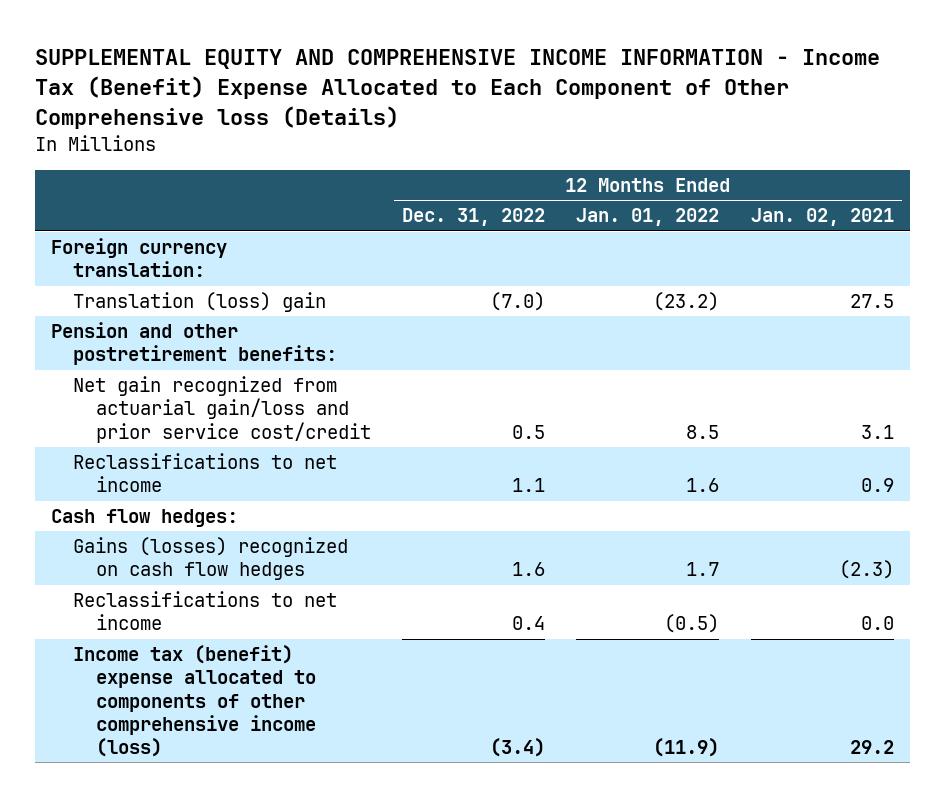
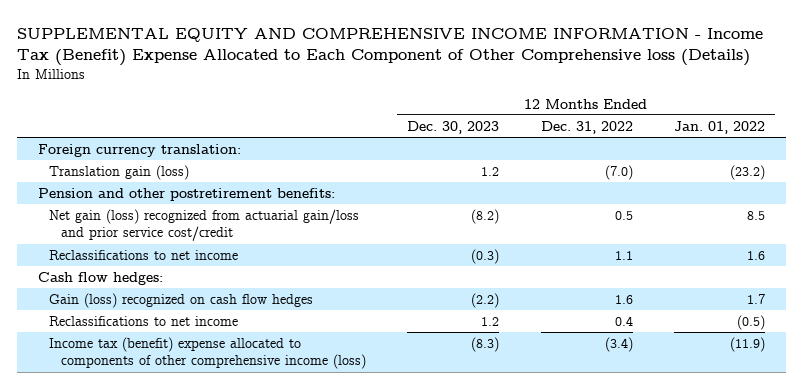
[750,208,894,227] Jan. 02, 2021 -> none
none -> [407,120,500,134] Dec. 30, 2023
[73,292,327,313] Translation (loss) gain -> [49,164,190,180] Translation gain (loss)
[73,376,371,443] Net gain recognized from actuarial gain/loss and prior service cost/credit -> [49,208,360,242] Net gain (loss) recognized from actuarial gain/loss and prior service cost/credit
[73,537,349,581] Gains (losses) recognized on cash flow hedges -> [49,292,314,308] Gain (loss) recognized on cash flow hedges

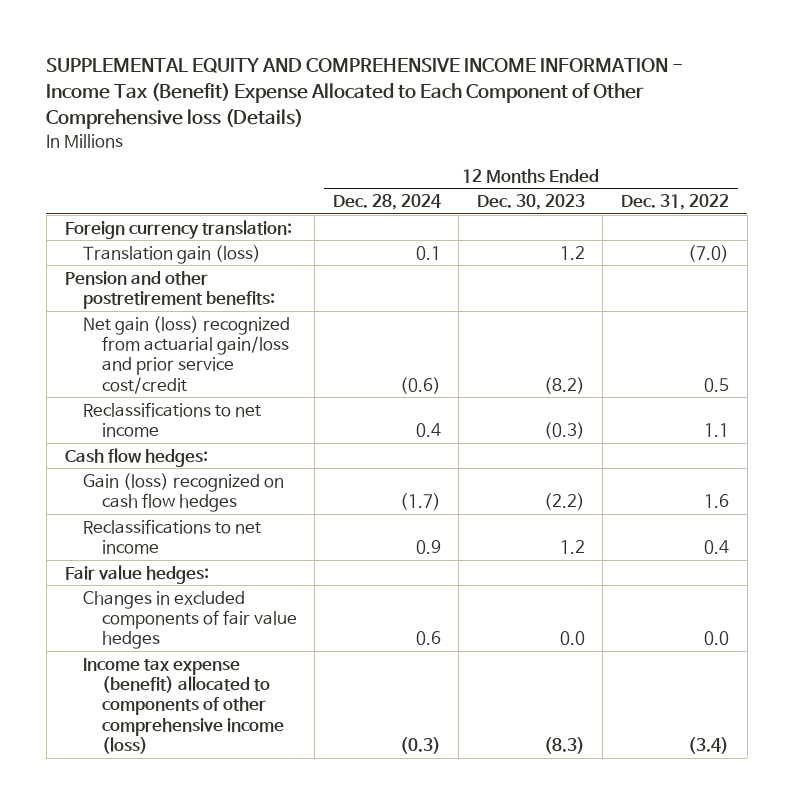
[674,120,766,134] Jan. 01, 2022 -> none
none -> [332,194,441,211] Dec. 28, 2024
none -> [64,564,209,584] Fair value hedges:
none -> [83,590,297,650] Changes in excluded components of fair value hedges
[49,336,367,370] Income tax (benefit) expense allocated to components of other comprehensive income (loss) -> [83,657,284,754] Income tax expense (benefit) allocated to components of other comprehensive income (loss)

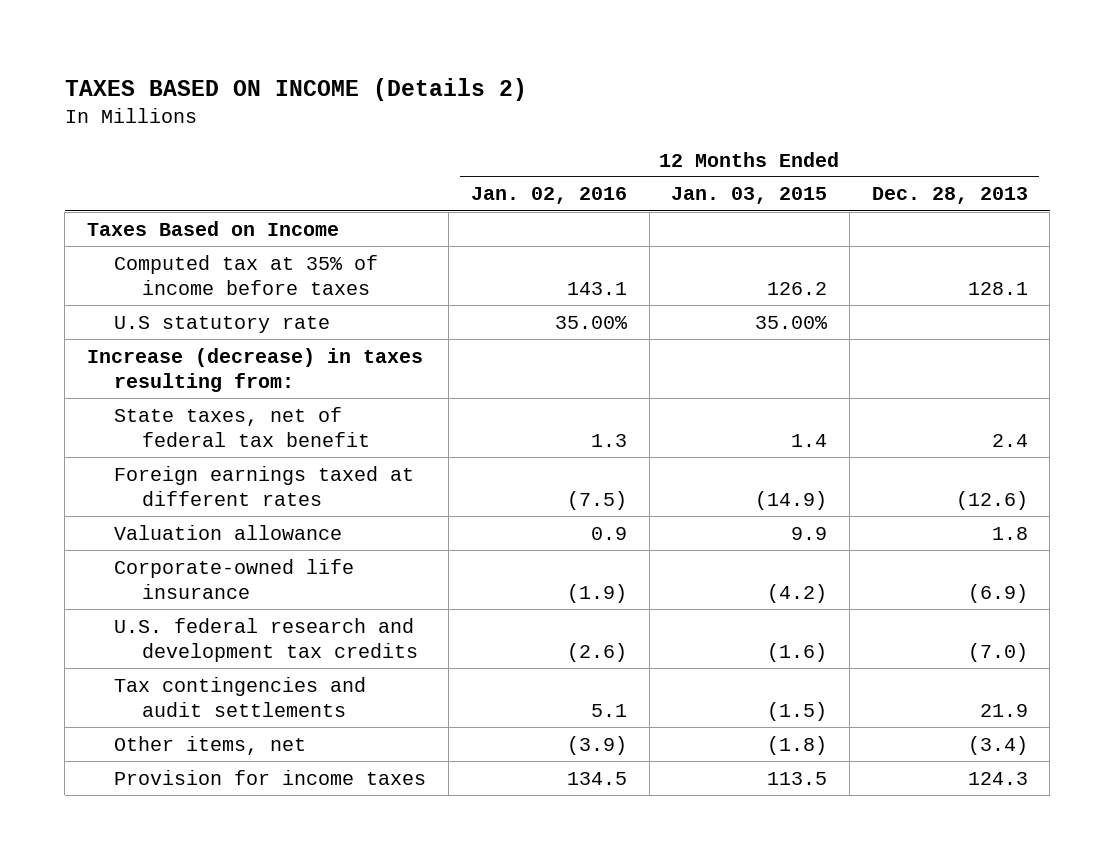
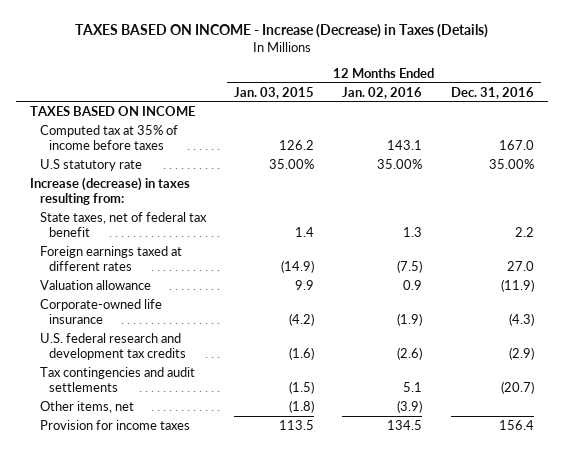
[64,77,527,101] TAXES BASED ON INCOME (Details 2) -> [74,24,488,39] TAXES BASED ON INCOME - Increase (Decrease) in Taxes (Details)
[871,187,1028,205] Dec. 28, 2013 -> none
none -> [450,86,534,99] Dec. 31, 2016
[86,220,339,236] Taxes Based on Income -> [30,105,196,116] TAXES BASED ON INCOME

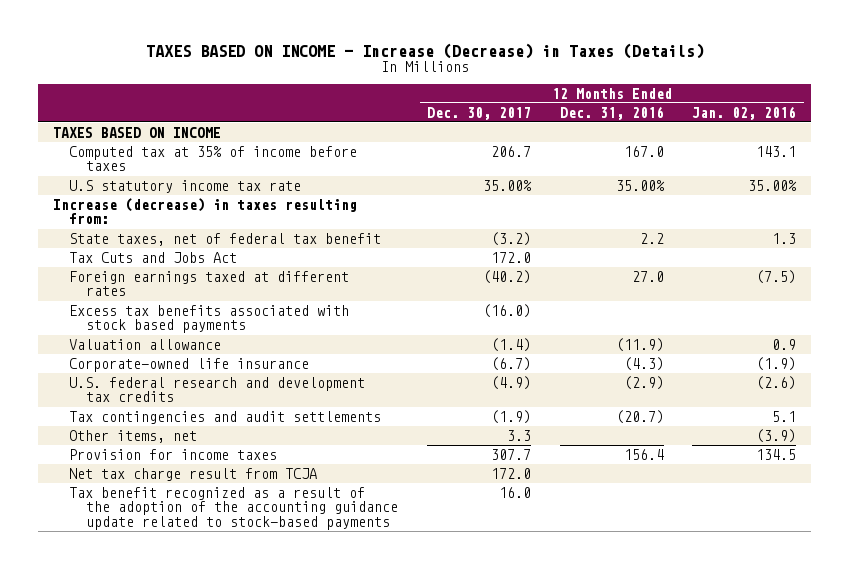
[234,86,315,99] Jan. 03, 2015 -> none
none -> [426,106,531,120] Dec. 30, 2017
[39,158,142,171] U.S statutory rate -> [69,179,302,193] U.S statutory income tax rate
none -> [69,251,238,263] Tax Cuts and Jobs Act
none -> [69,304,350,334] Excess tax benefits associated with stock based payments
none -> [69,467,318,481] Net tax charge result from TCJA
none -> [69,486,398,531] Tax benefit recognized as a result of the adoption of the accounting guidance update related to stock-based payments

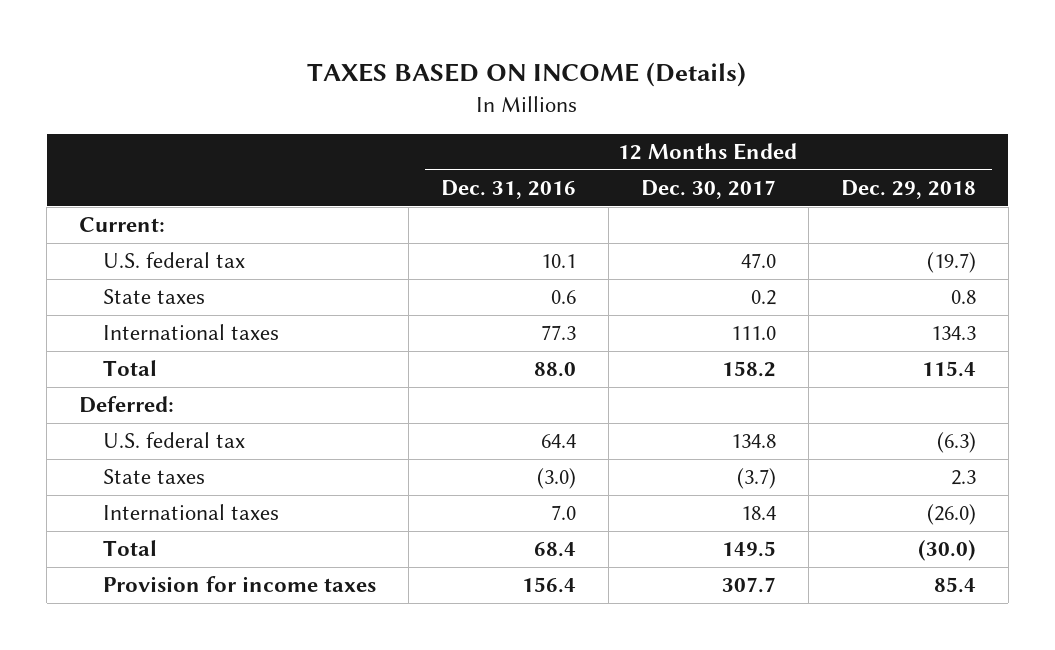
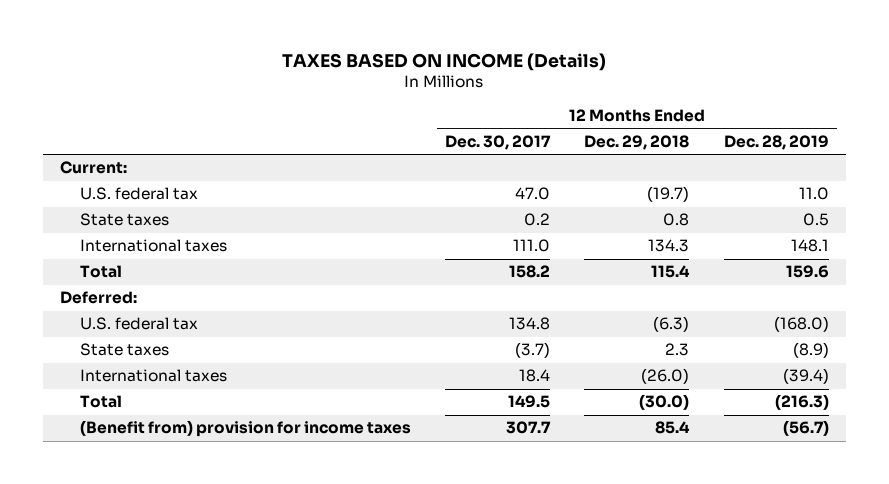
[440,180,576,200] Dec. 31, 2016 -> none
none -> [723,134,829,150] Dec. 28, 2019
[103,576,377,593] Provision for income taxes -> [79,420,411,438] (Benefit from) provision for income taxes

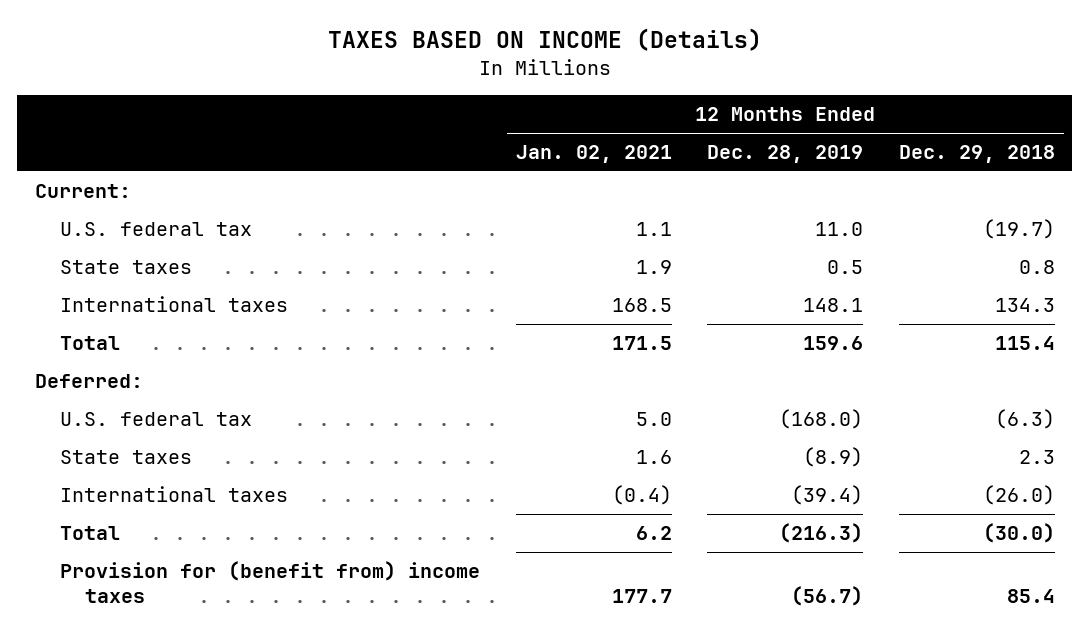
[445,134,552,150] Dec. 30, 2017 -> none
none -> [515,145,672,164] Jan. 02, 2021
[79,420,411,438] (Benefit from) provision for income taxes -> [60,561,481,604] Provision for (benefit from) income taxes

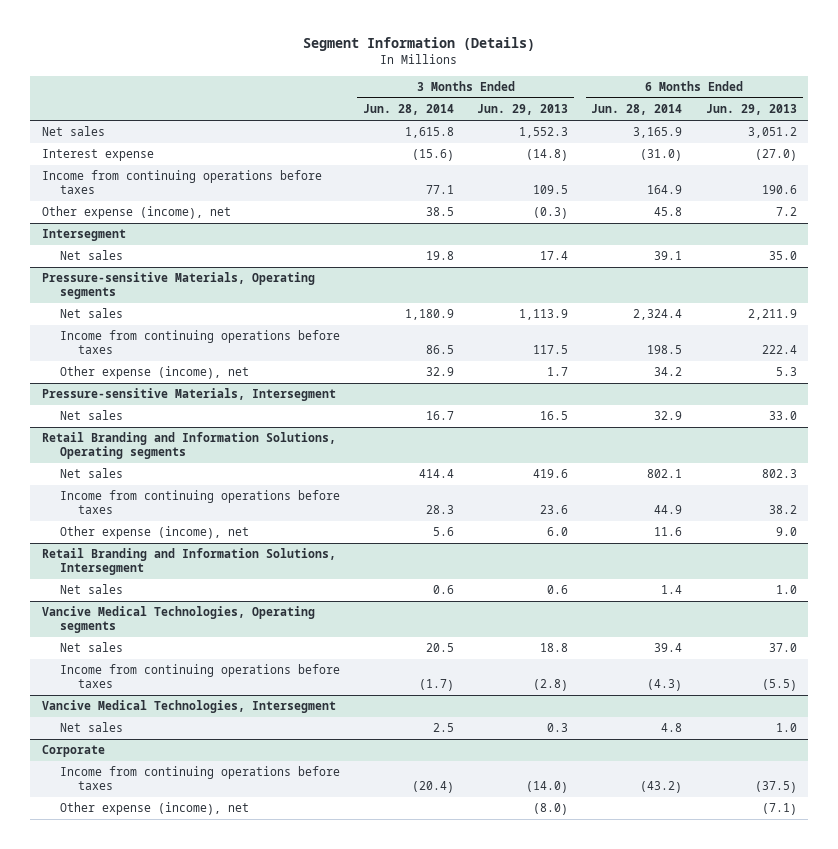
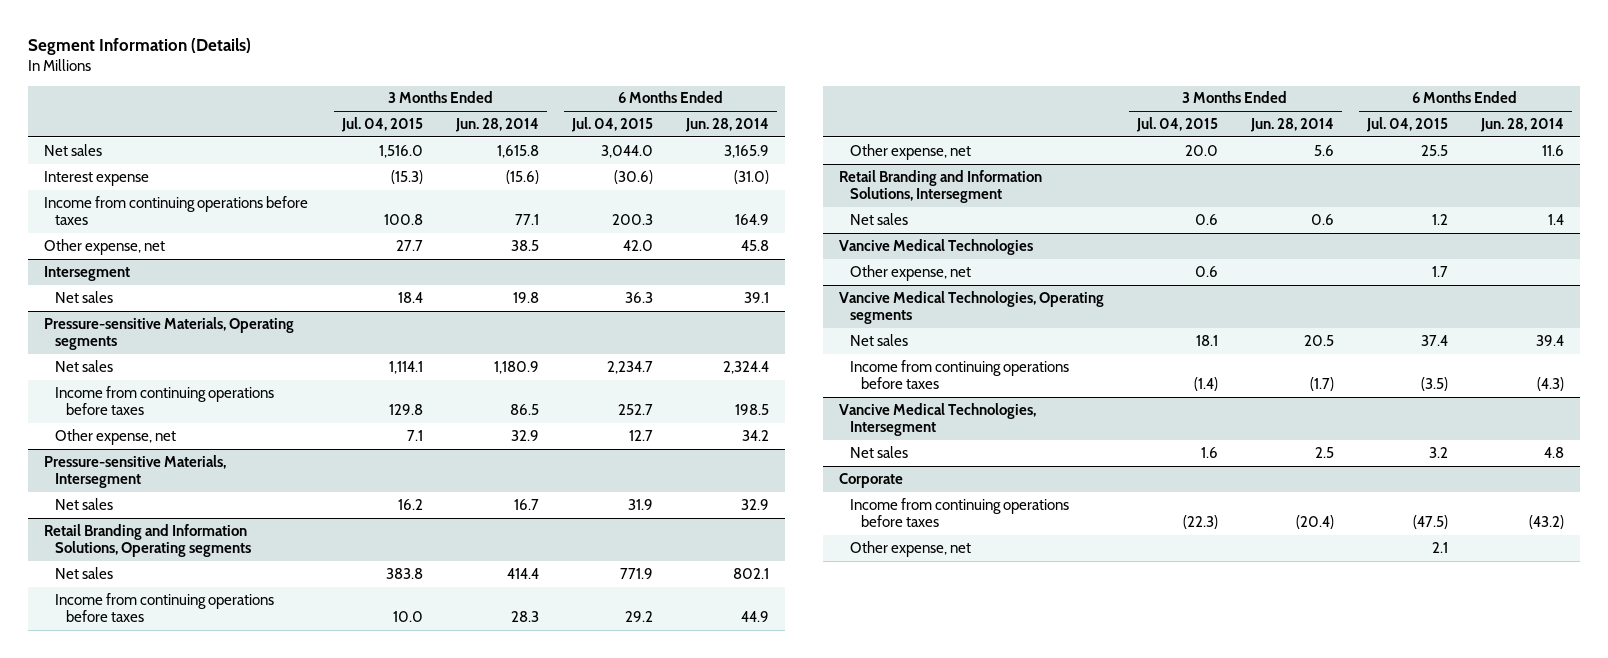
[477,104,569,116] Jun. 29, 2013 -> none
[705,104,797,116] Jun. 29, 2013 -> none
none -> [341,117,424,133] Jul. 04, 2015
none -> [571,117,654,133] Jul. 04, 2015
[41,206,231,220] Other expense (income), net -> [44,238,166,255] Other expense, net
[59,366,249,380] Other expense (income), net -> [55,428,177,445] Other expense, net
[59,526,249,540] Other expense (income), net -> [850,143,972,160] Other expense, net
none -> [838,238,1033,255] Vancive Medical Technologies
none -> [850,264,972,281] Other expense, net
[59,802,249,816] Other expense (income), net -> [850,540,972,557] Other expense, net

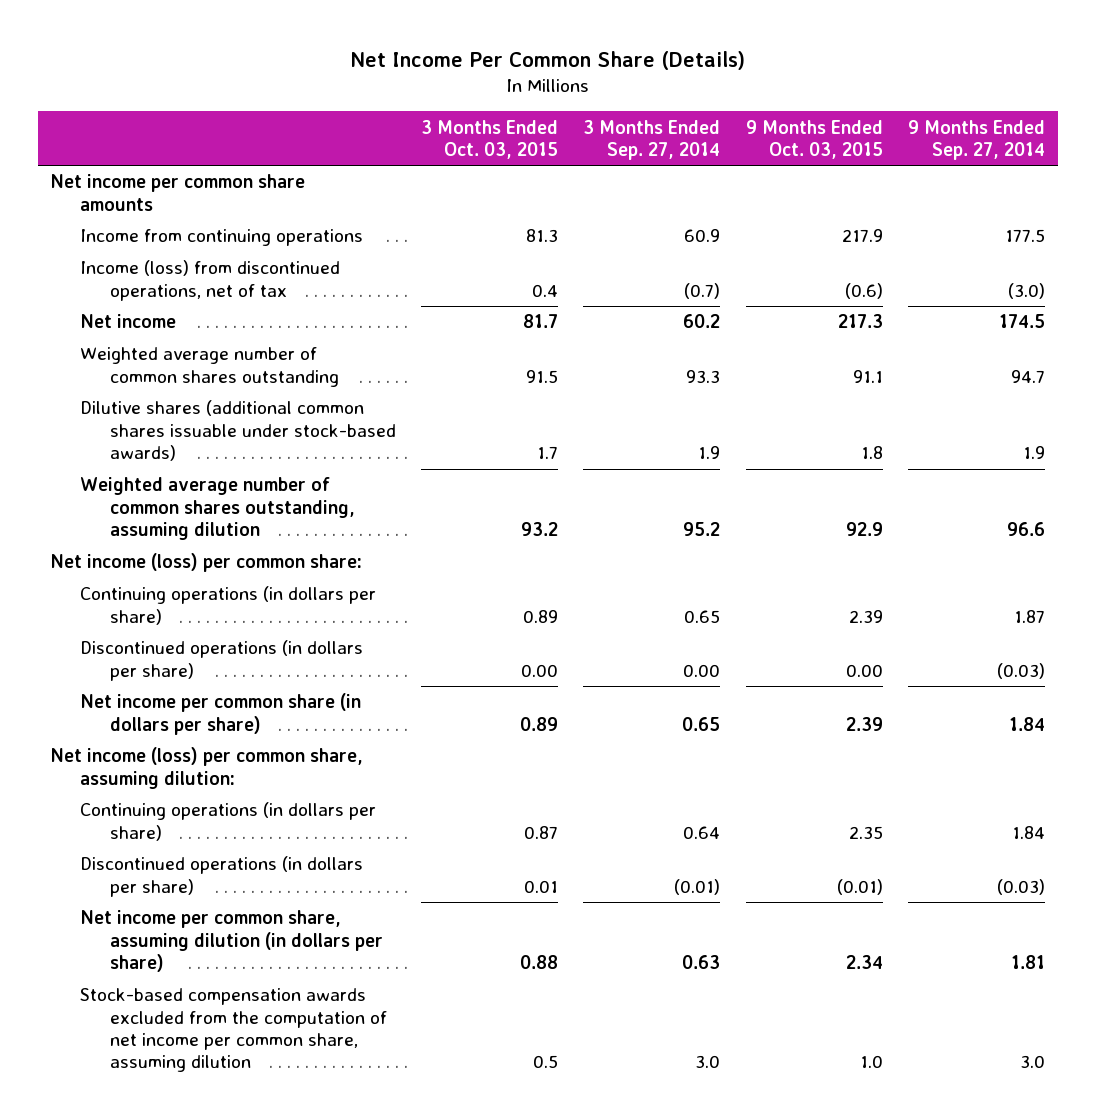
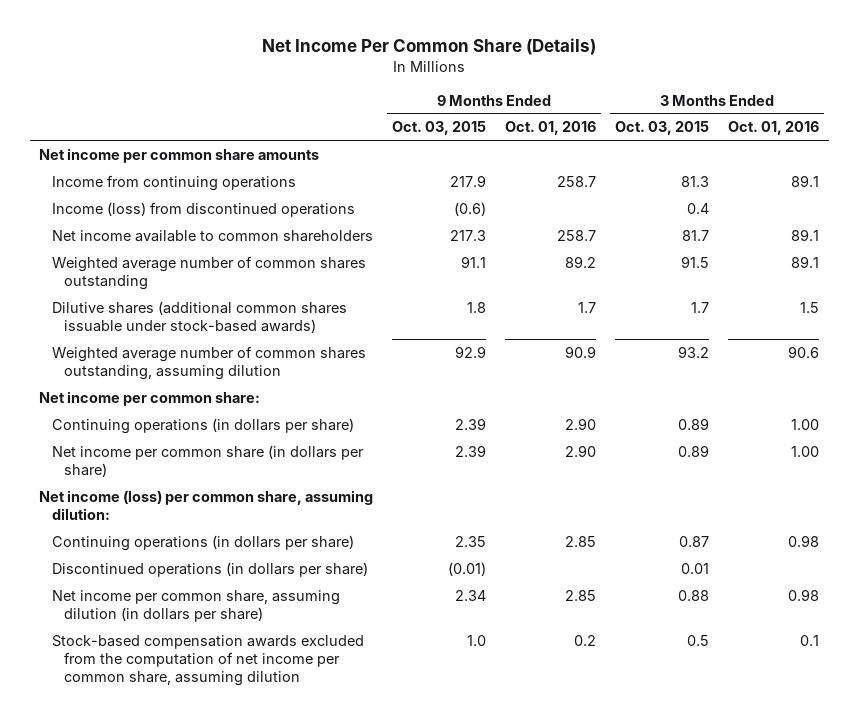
[583,119,721,160] 3 Months Ended Sep. 27, 2014 -> none
[907,119,1045,160] 9 Months Ended Sep. 27, 2014 -> none
none -> [505,121,597,136] Oct. 01, 2016
none -> [728,121,820,136] Oct. 01, 2016
[79,260,340,301] Income (loss) from discontinued operations, net of tax -> [51,201,355,217] Income (loss) from discontinued operations
[79,314,176,329] Net income -> [51,229,373,242] Net income available to common shareholders
[50,553,363,573] Net income (loss) per common share: -> [39,390,261,406] Net income per common share:
[79,640,363,681] Discontinued operations (in dollars per share) -> none

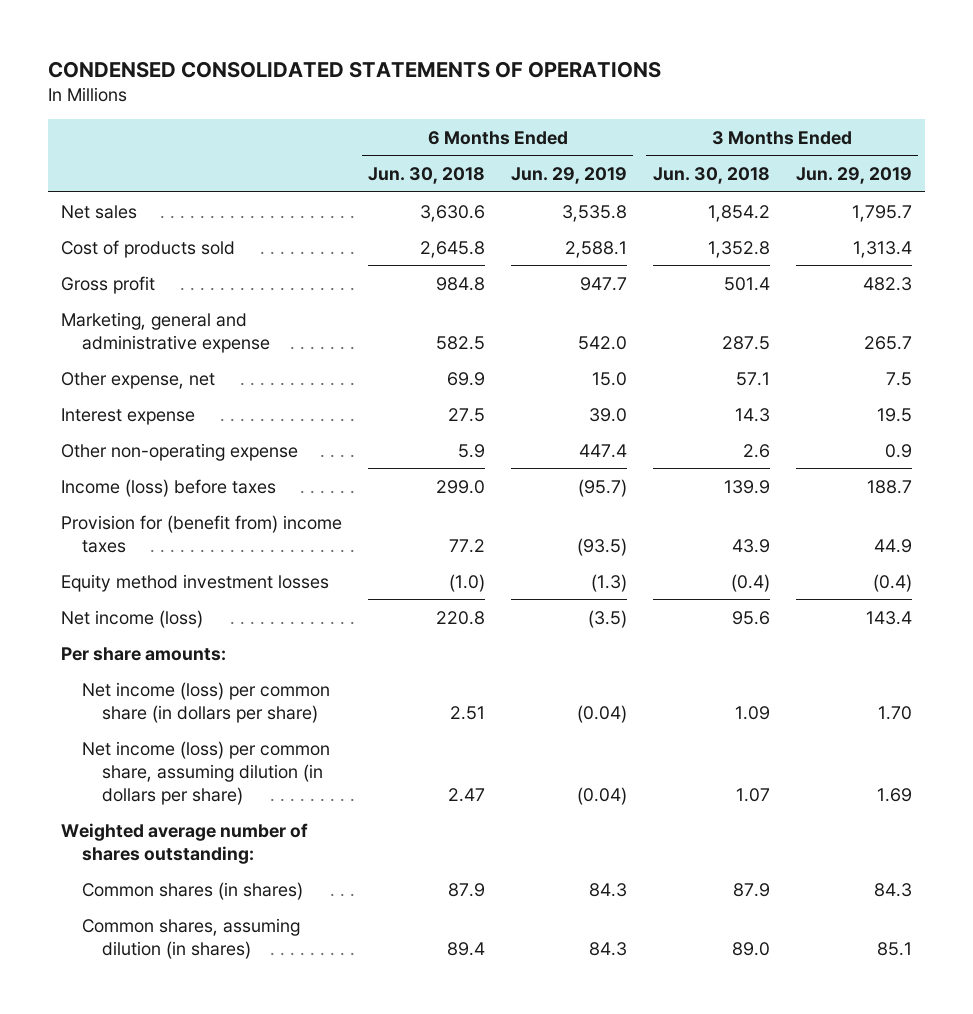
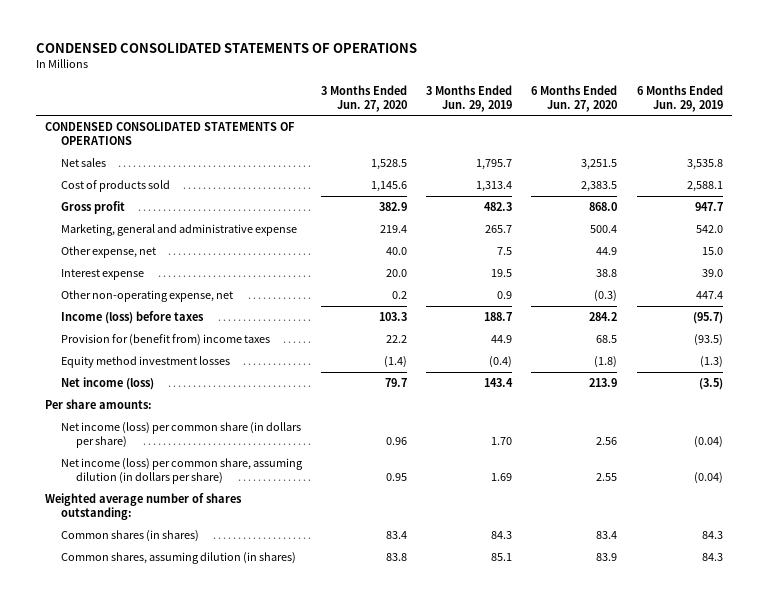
[368,167,486,185] Jun. 30, 2018 -> none
[652,167,770,185] Jun. 30, 2018 -> none
none -> [320,84,407,112] 3 Months Ended Jun. 27, 2020
none -> [531,84,618,112] 6 Months Ended Jun. 27, 2020
none -> [45,121,296,146] CONDENSED CONSOLIDATED STATEMENTS OF OPERATIONS
[61,442,299,461] Other non-operating expense -> [60,289,233,302] Other non-operating expense, net

